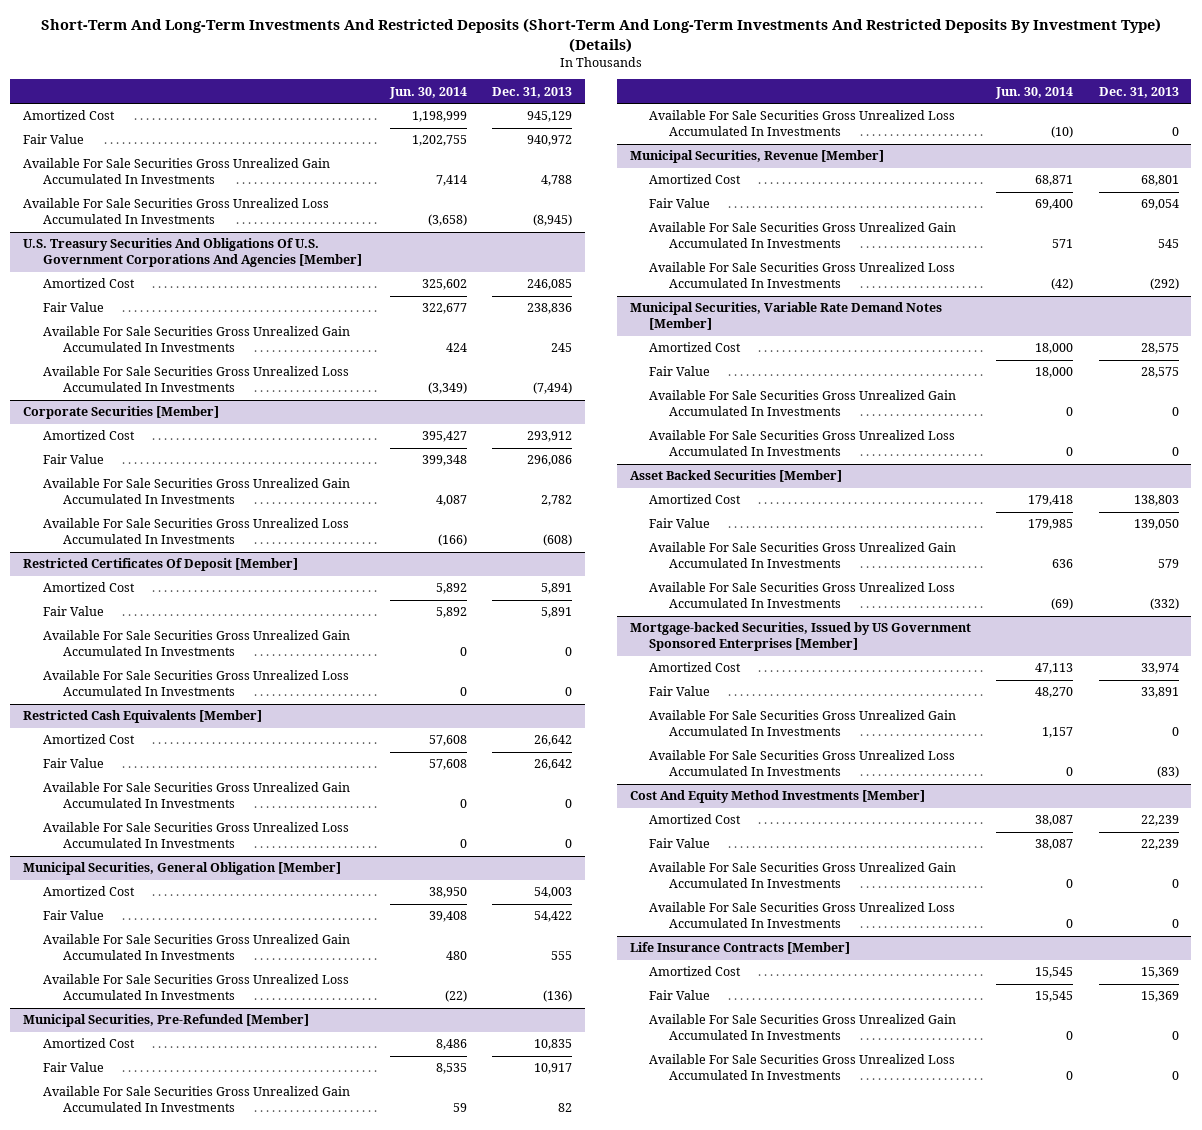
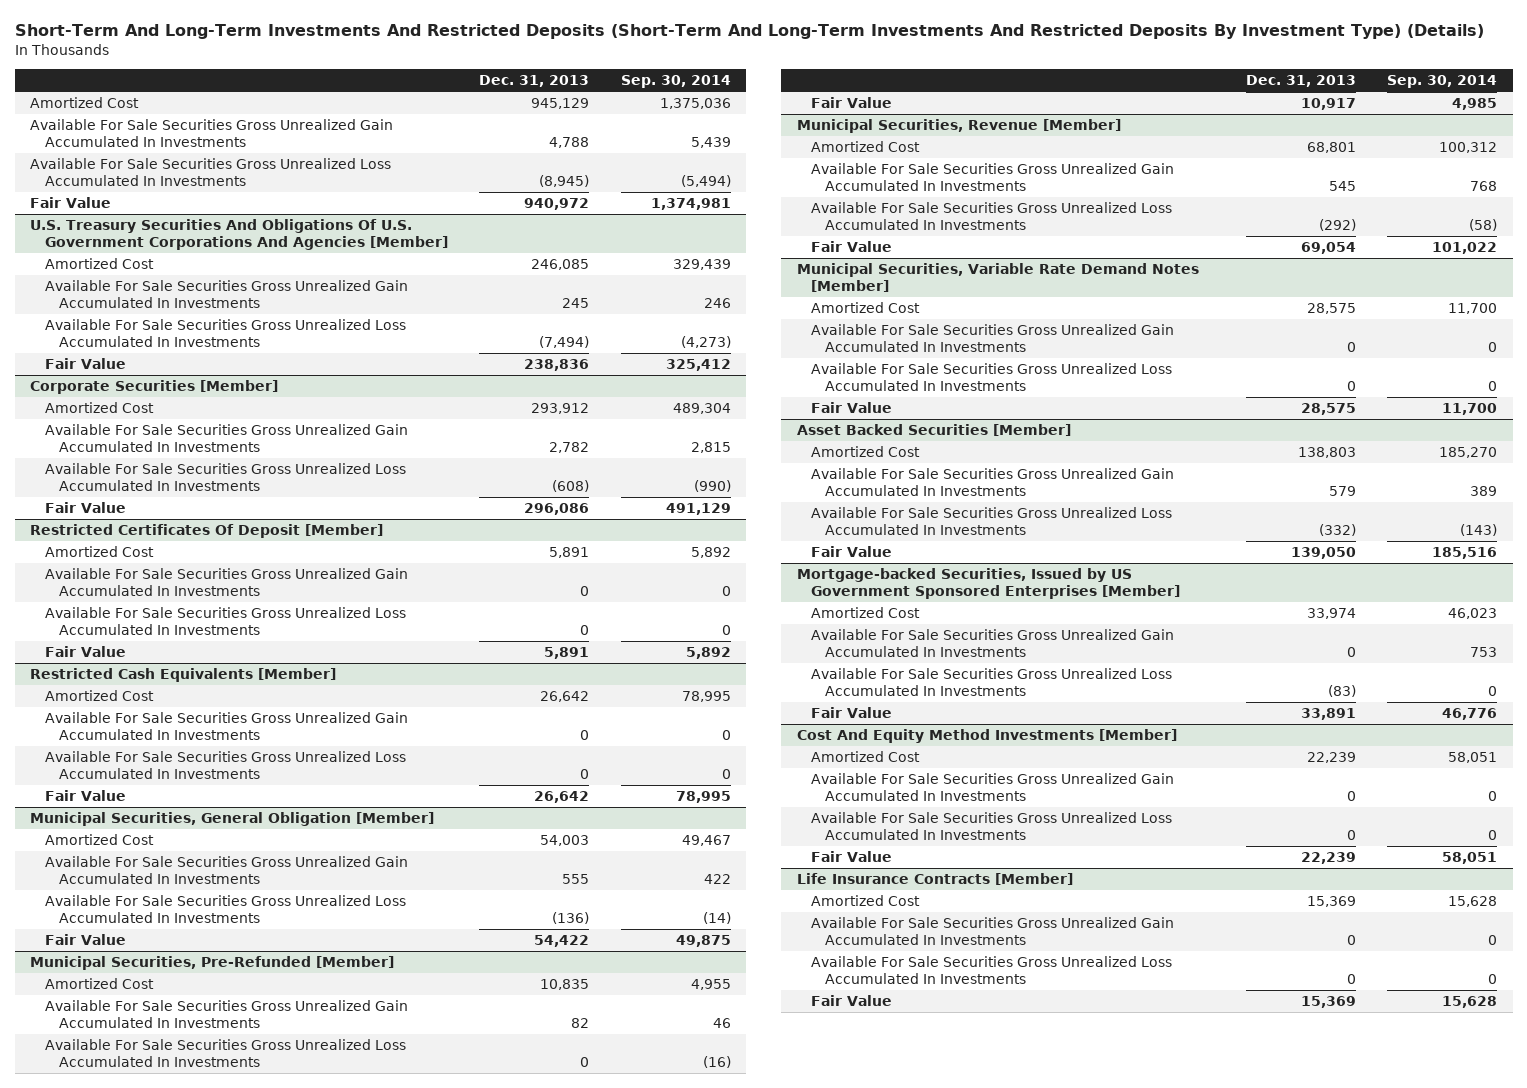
[388,86,467,99] Jun. 30, 2014 -> none
none -> [620,75,731,89] Sep. 30, 2014
[23,134,85,145] Fair Value -> [30,197,112,209] Fair Value
[43,302,105,313] Fair Value -> [44,358,126,370] Fair Value
[43,454,105,465] Fair Value -> [44,502,126,514] Fair Value
[43,606,105,617] Fair Value -> [44,646,126,658] Fair Value
[43,758,105,769] Fair Value -> [44,790,126,802] Fair Value
[43,910,105,921] Fair Value -> [44,934,126,946] Fair Value
[43,1062,105,1073] Fair Value -> [811,97,893,109] Fair Value
[649,198,711,209] Fair Value -> [811,241,893,253] Fair Value
[649,366,711,377] Fair Value -> [811,402,893,414] Fair Value
[649,518,711,529] Fair Value -> [811,546,893,558] Fair Value
[649,686,711,697] Fair Value -> [811,707,893,719] Fair Value
[649,838,711,849] Fair Value -> [811,851,893,863] Fair Value
[649,990,711,1001] Fair Value -> [811,995,893,1007] Fair Value

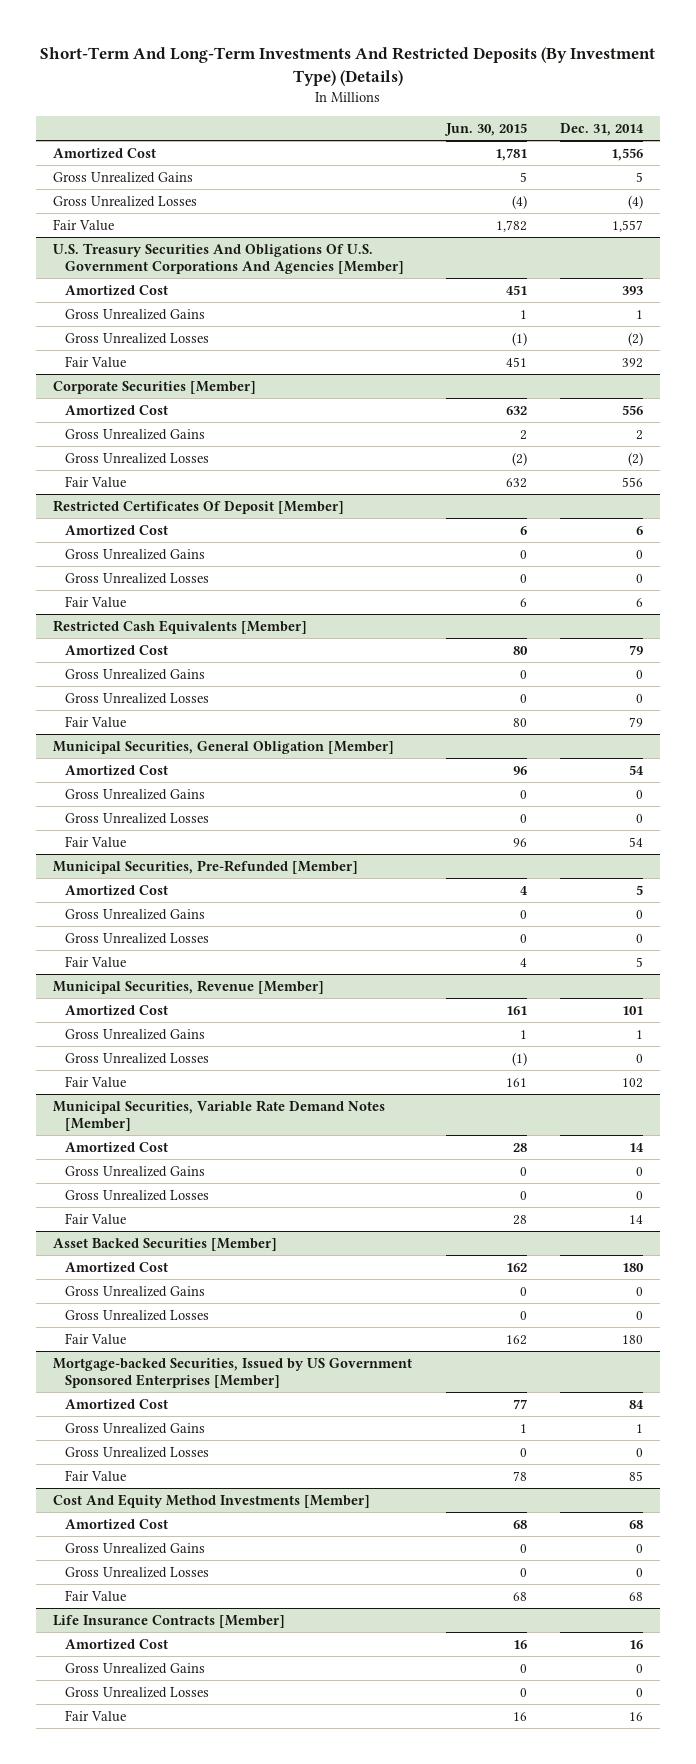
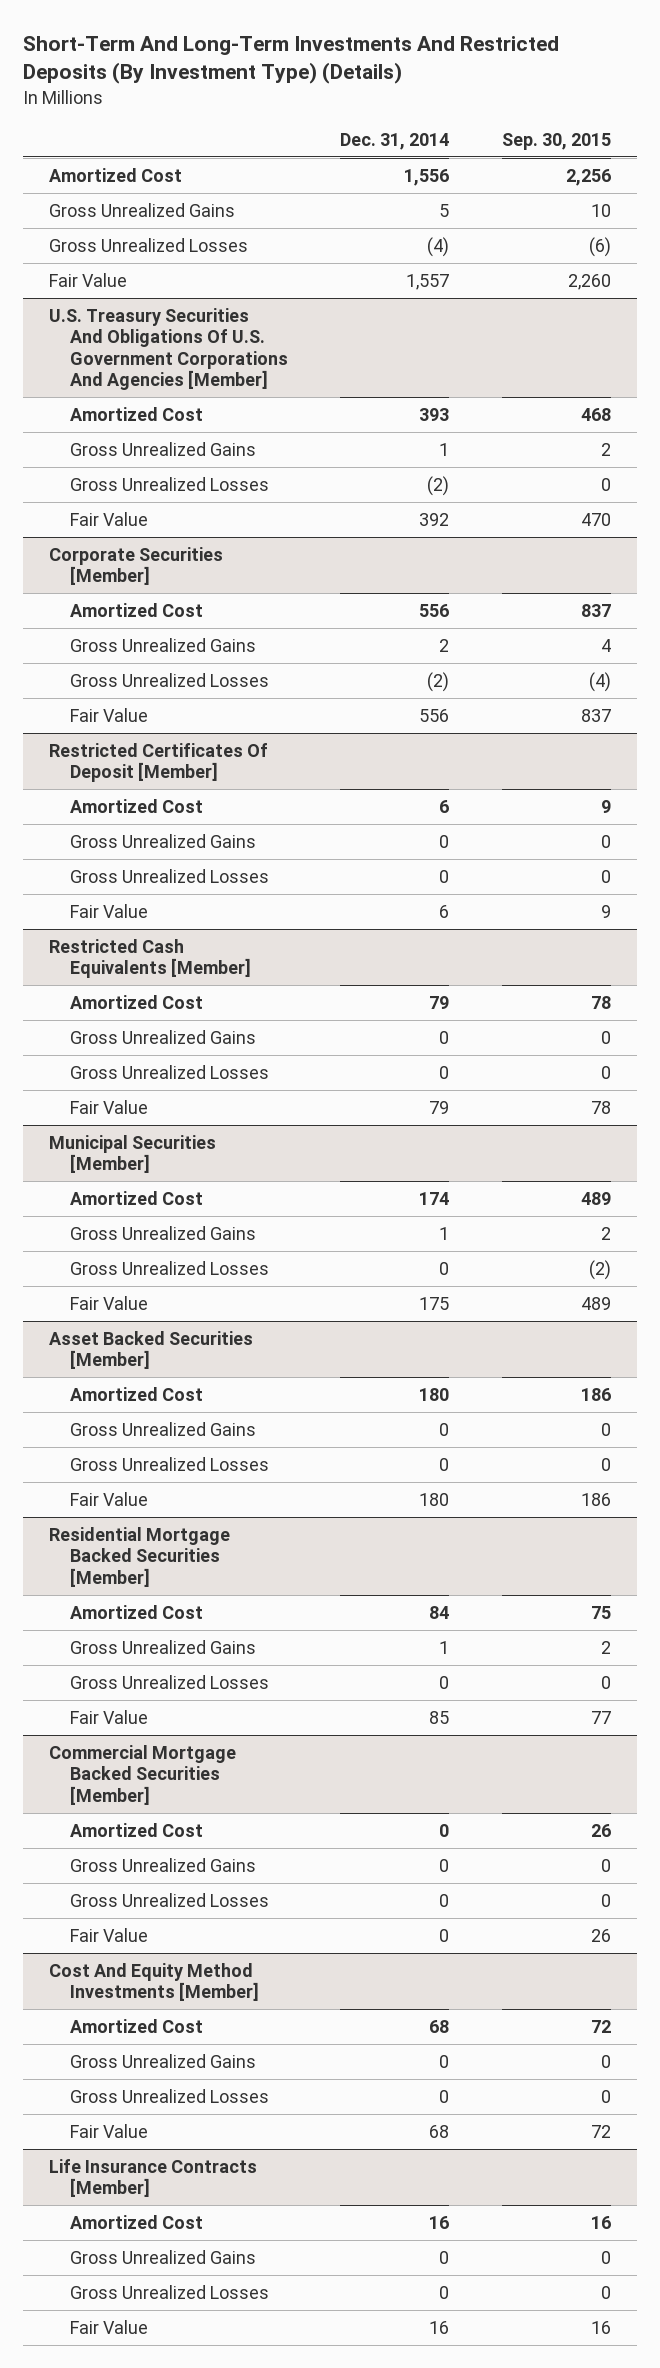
[443,123,527,137] Jun. 30, 2015 -> none
none -> [501,132,611,150] Sep. 30, 2015
[65,788,206,800] Gross Unrealized Gains -> none
[65,812,210,824] Gross Unrealized Losses -> none
[65,835,127,848] Fair Value -> none
[53,859,359,874] Municipal Securities, Pre-Refunded [Member] -> none
[65,884,169,896] Amortized Cost -> none
[65,908,206,920] Gross Unrealized Gains -> none
[65,932,210,944] Gross Unrealized Losses -> none
[65,955,127,968] Fair Value -> none
[53,979,325,994] Municipal Securities, Revenue [Member] -> none
[65,1004,169,1016] Amortized Cost -> none
[53,740,395,754] Municipal Securities, General Obligation [Member] -> [49,1134,217,1174] Municipal Securities [Member]
[629,764,645,775] 54 -> [419,1191,450,1205] 174
[53,1099,386,1132] Municipal Securities, Variable Rate Demand Notes [Member] -> none
[65,1141,169,1153] Amortized Cost -> none
[65,1165,206,1177] Gross Unrealized Gains -> none
[65,1189,210,1201] Gross Unrealized Losses -> none
[65,1212,127,1225] Fair Value -> none
[622,1077,644,1088] 102 -> [419,1296,450,1310] 175
[53,1357,413,1389] Mortgage-backed Securities, Issued by US Government Sponsored Enterprises [Member] -> none
none -> [49,1526,231,1587] Residential Mortgage Backed Securities [Member]
none -> [49,1744,237,1805] Commercial Mortgage Backed Securities [Member]
none -> [69,1822,203,1837] Amortized Cost
none -> [69,1857,256,1872] Gross Unrealized Gains
none -> [69,1892,269,1907] Gross Unrealized Losses
none -> [69,1927,148,1942] Fair Value

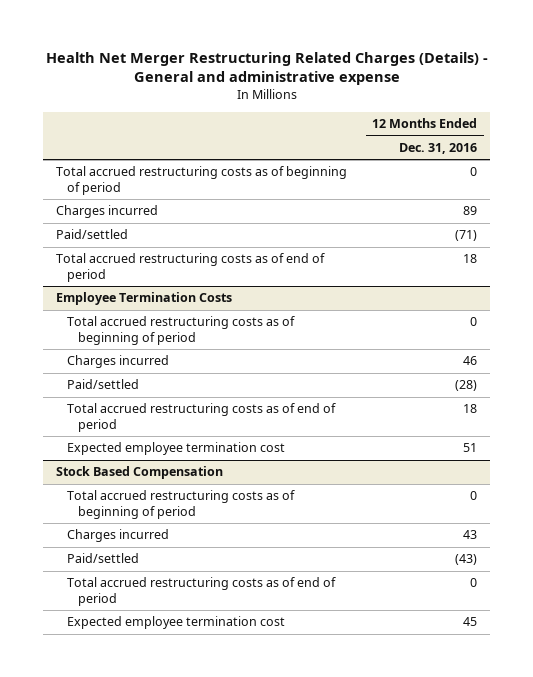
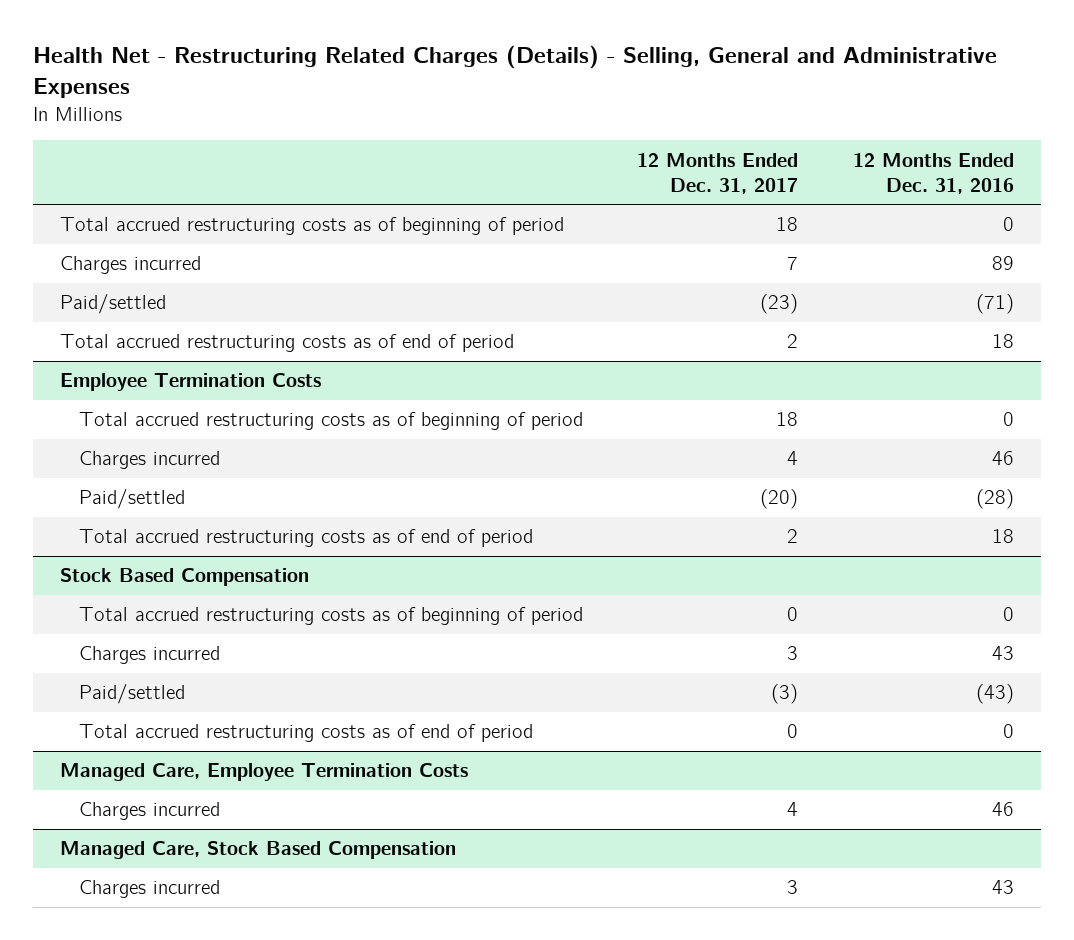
[45,51,488,86] Health Net Merger Restructuring Related Charges (Details) - General and administrative expense -> [32,45,997,99] Health Net - Restructuring Related Charges (Details) - Selling, General and Administrative Expenses
none -> [637,152,799,194] 12 Months Ended Dec. 31, 2017
[66,442,285,456] Expected employee termination cost -> none
[66,616,285,630] Expected employee termination cost -> none
none -> [60,763,469,782] Managed Care, Employee Termination Costs
none -> [78,802,220,821] Charges incurred
none -> [60,841,457,860] Managed Care, Stock Based Compensation
none -> [78,880,220,899] Charges incurred

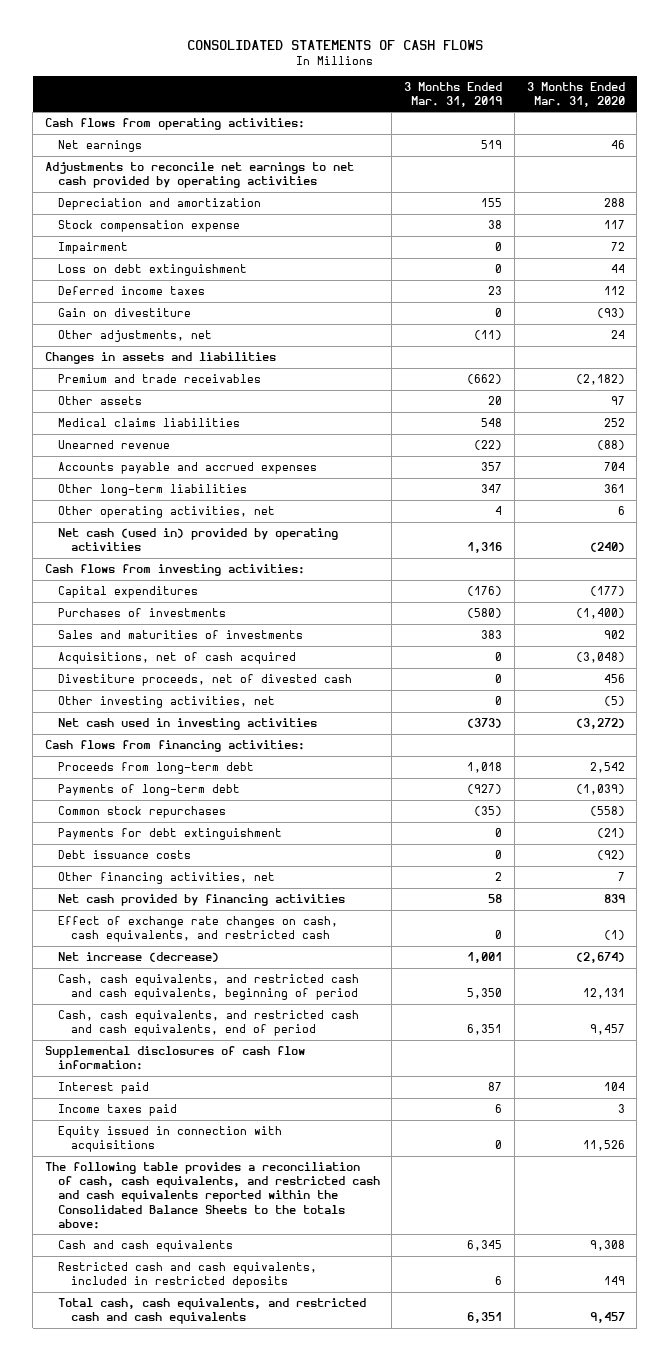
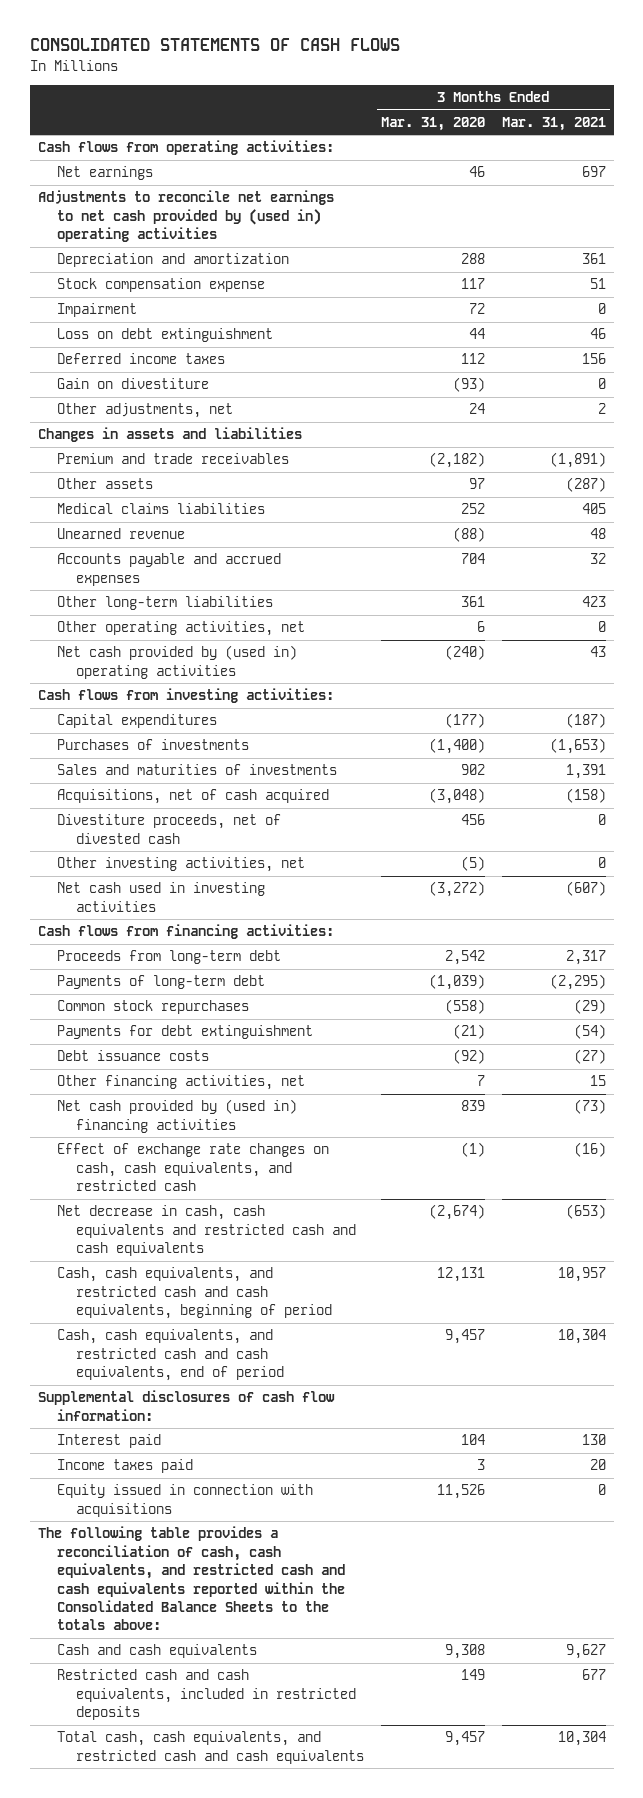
[404,81,503,107] 3 Months Ended Mar. 31, 2019 -> none
none -> [501,116,606,131] Mar. 31, 2021
[44,162,354,189] Adjustments to reconcile net earnings to net cash provided by operating activities -> [37,190,334,243] Adjustments to reconcile net earnings to net cash provided by (used in) operating activities
[57,528,338,552] Net cash (used in) provided by operating activities -> [57,645,298,679] Net cash provided by (used in) operating activities
[57,894,345,907] Net cash provided by financing activities -> [57,1099,298,1133] Net cash provided by (used in) financing activities
[57,952,219,963] Net increase (decrease) -> [57,1205,357,1257] Net decrease in cash, cash equivalents and restricted cash and cash equivalents

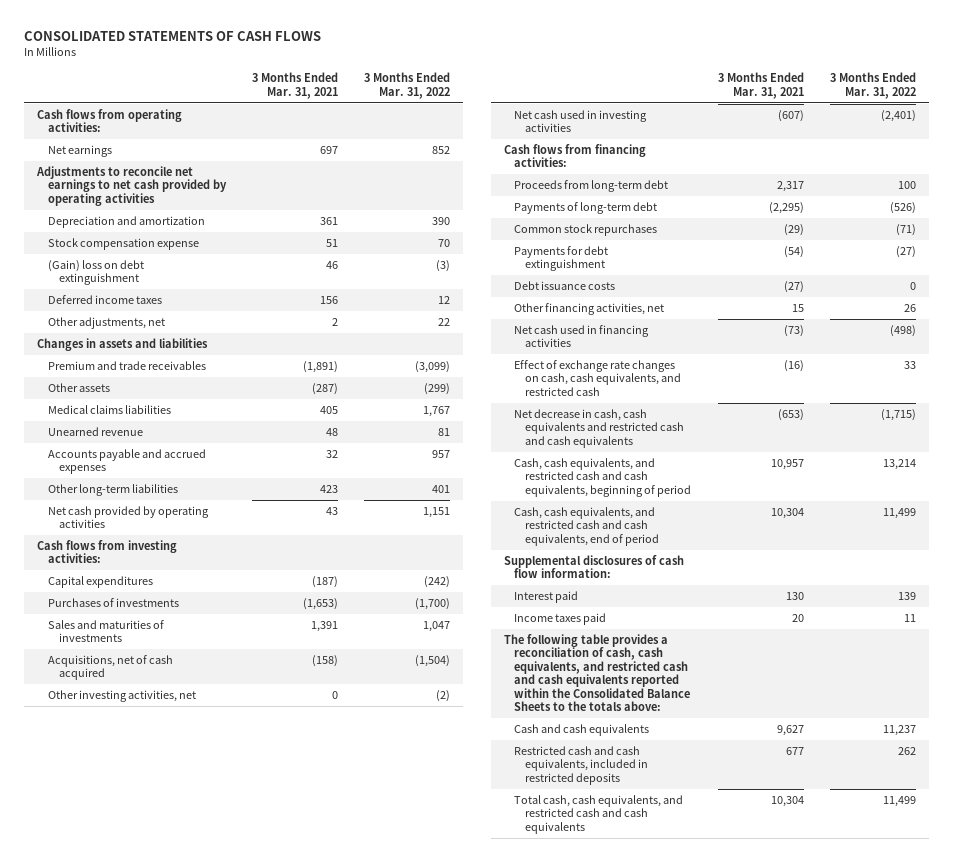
[380,116,485,131] Mar. 31, 2020 -> none
none -> [363,72,450,99] 3 Months Ended Mar. 31, 2022
[37,190,334,243] Adjustments to reconcile net earnings to net cash provided by (used in) operating activities -> [35,165,227,206] Adjustments to reconcile net earnings to net cash provided by operating activities
[57,303,138,318] Impairment -> none
[57,328,274,343] Loss on debt extinguishment -> [47,259,144,286] (Gain) loss on debt extinguishment
[57,378,210,390] Gain on divestiture -> none
[57,621,306,637] Other operating activities, net -> none
[57,645,298,679] Net cash provided by (used in) operating activities -> [47,505,209,529] Net cash provided by operating activities
[57,814,282,844] Divestiture proceeds, net of divested cash -> none
[57,1099,298,1133] Net cash provided by (used in) financing activities -> [514,324,650,348] Net cash used in financing activities
[57,1484,314,1517] Equity issued in connection with acquisitions -> none

